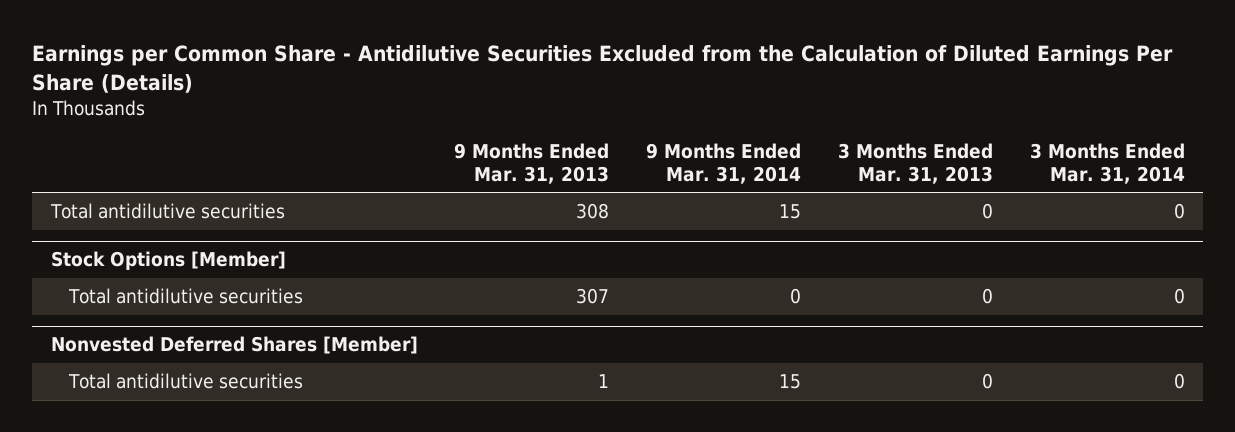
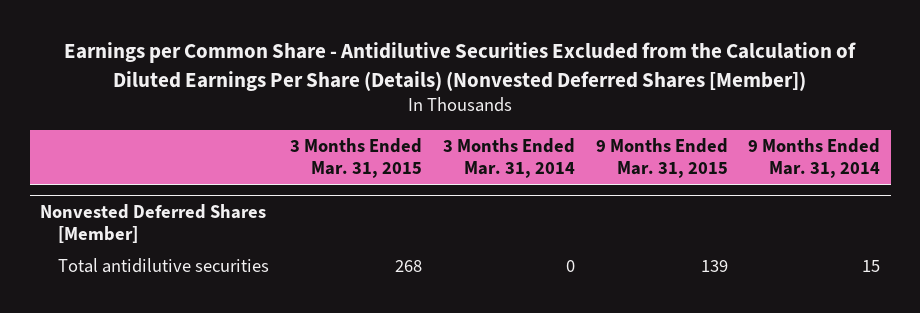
[32,45,1174,93] Earnings per Common Share - Antidilutive Securities Excluded from the Calculation of Diluted Earnings Per Share (Details) -> [64,42,857,91] Earnings per Common Share - Antidilutive Securities Excluded from the Calculation of Diluted Earnings Per Share (Details) (Nonvested Deferred Shares [Member])
[454,143,610,184] 9 Months Ended Mar. 31, 2013 -> none
[837,143,993,184] 3 Months Ended Mar. 31, 2013 -> none
none -> [290,138,423,178] 3 Months Ended Mar. 31, 2015
none -> [595,138,728,178] 9 Months Ended Mar. 31, 2015
[49,203,285,220] Total antidilutive securities -> none
[50,251,286,271] Stock Options [Member] -> none
[68,288,304,305] Total antidilutive securities -> none

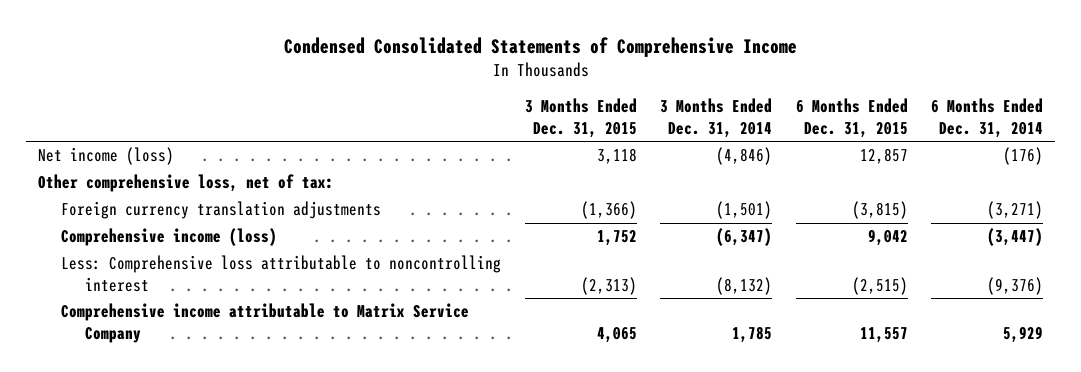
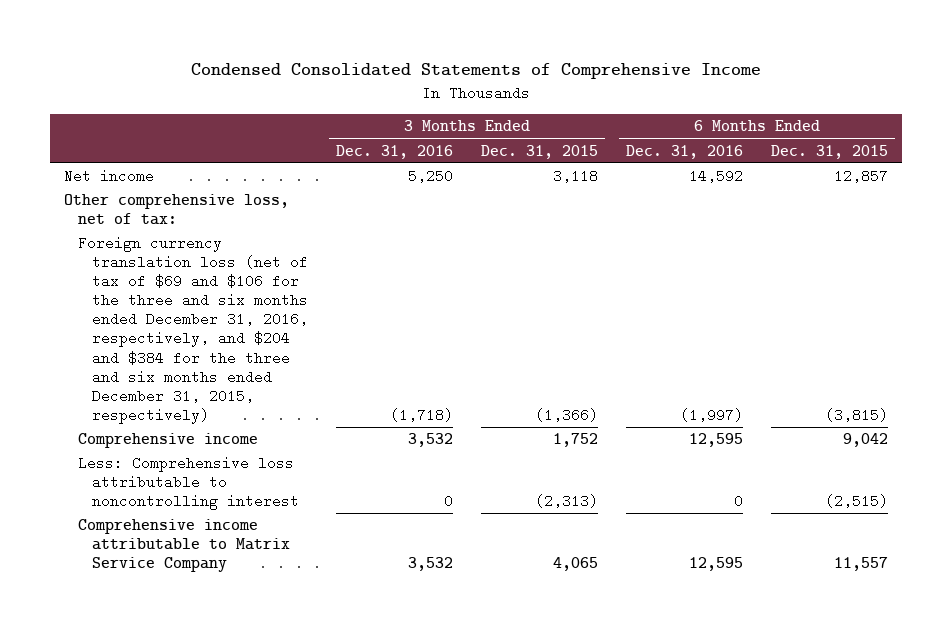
[660,98,773,138] 3 Months Ended Dec. 31, 2014 -> none
[931,98,1044,138] 6 Months Ended Dec. 31, 2014 -> none
none -> [335,144,453,159] Dec. 31, 2016
none -> [626,144,744,159] Dec. 31, 2016
[37,147,174,166] Net income (loss) -> [63,169,154,184] Net income
[61,201,382,220] Foreign currency translation adjustments -> [77,236,308,424] Foreign currency translation loss (net of tax of $69 and $106 for the three and six months ended December 31, 2016, respectively, and $204 and $384 for the three and six months ended December 31, 2015, respectively)
[61,228,278,247] Comprehensive income (loss) -> [77,433,258,449] Comprehensive income

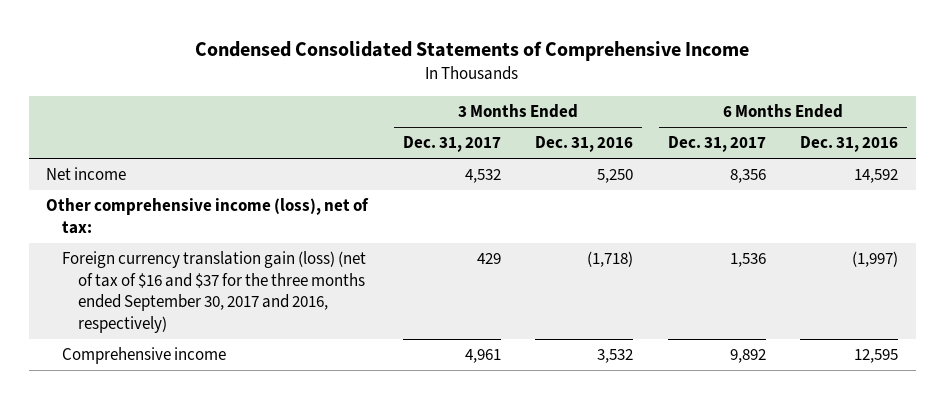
[481,144,599,159] Dec. 31, 2015 -> none
[771,144,889,159] Dec. 31, 2015 -> none
none -> [402,136,501,153] Dec. 31, 2017
none -> [667,136,766,153] Dec. 31, 2017
[63,194,289,226] Other comprehensive loss, net of tax: -> [46,198,370,234] Other comprehensive income (loss), net of tax:
[77,236,308,424] Foreign currency translation loss (net of tax of $69 and $106 for the three and six months ended December 31, 2016, respectively, and $204 and $384 for the three and six months ended December 31, 2015, respectively) -> [62,251,367,333] Foreign currency translation gain (loss) (net of tax of $16 and $37 for the three months ended September 30, 2017 and 2016, respectively)
[77,456,299,511] Less: Comprehensive loss attributable to noncontrolling interest -> none
[77,519,290,573] Comprehensive income attributable to Matrix Service Company -> none

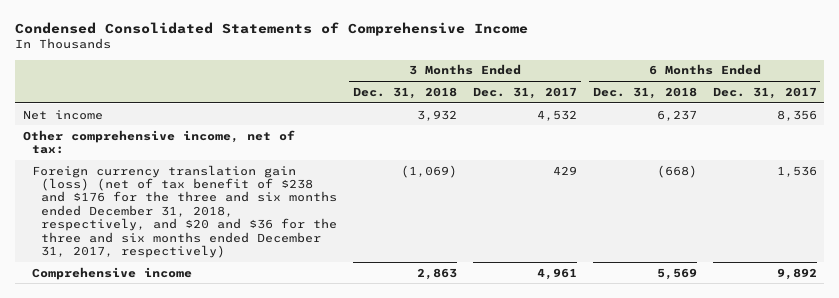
[535,136,634,153] Dec. 31, 2016 -> none
[800,136,899,153] Dec. 31, 2016 -> none
none -> [352,86,457,99] Dec. 31, 2018
none -> [592,86,697,99] Dec. 31, 2018
[46,198,370,234] Other comprehensive income (loss), net of tax: -> [22,129,295,155] Other comprehensive income, net of tax:
[62,251,367,333] Foreign currency translation gain (loss) (net of tax of $16 and $37 for the three months ended September 30, 2017 and 2016, respectively) -> [31,164,337,258] Foreign currency translation gain (loss) (net of tax benefit of $238 and $176 for the three and six months ended December 31, 2018, respectively, and $20 and $36 for the three and six months ended December 31, 2017, respectively)

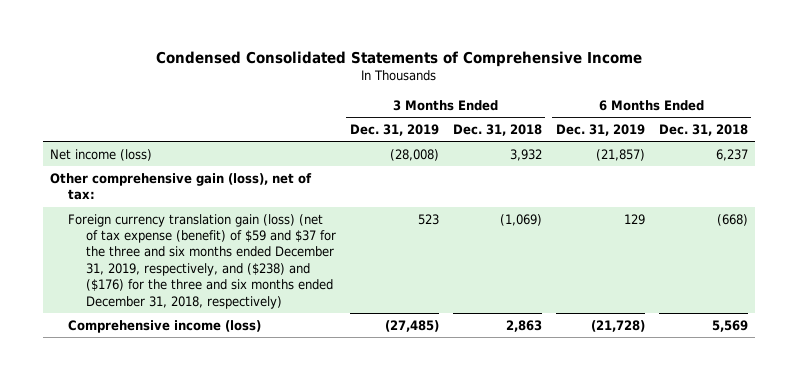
[472,86,577,99] Dec. 31, 2017 -> none
[712,86,817,99] Dec. 31, 2017 -> none
none -> [349,123,439,136] Dec. 31, 2019
none -> [555,123,645,136] Dec. 31, 2019
[22,109,103,120] Net income -> [50,148,153,161] Net income (loss)
[22,129,295,155] Other comprehensive income, net of tax: -> [50,172,313,201] Other comprehensive gain (loss), net of tax:
[31,164,337,258] Foreign currency translation gain (loss) (net of tax benefit of $238 and $176 for the three and six months ended December 31, 2018, respectively, and $20 and $36 for the three and six months ended December 31, 2017, respectively) -> [68,213,336,309] Foreign currency translation gain (loss) (net of tax expense (benefit) of $59 and $37 for the three and six months ended December 31, 2019, respectively, and ($238) and ($176) for the three and six months ended December 31, 2018, respectively)
[31,266,192,280] Comprehensive income -> [68,319,262,333] Comprehensive income (loss)

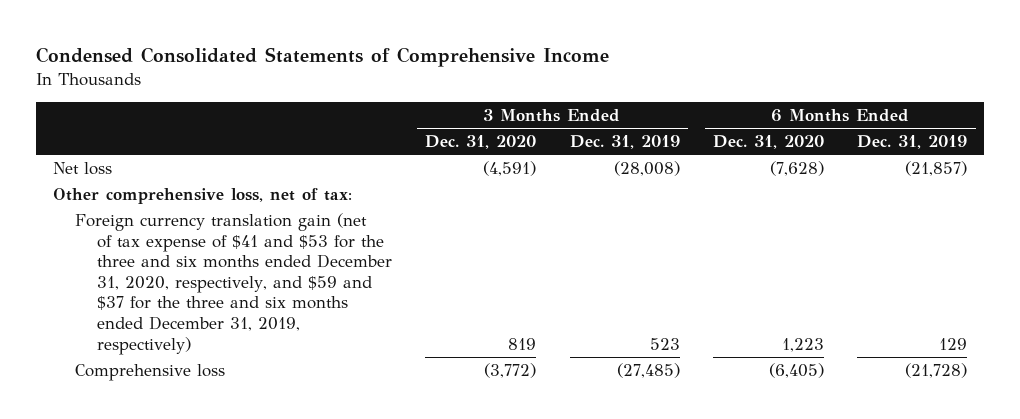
[452,123,542,136] Dec. 31, 2018 -> none
[658,123,748,136] Dec. 31, 2018 -> none
none -> [425,134,537,149] Dec. 31, 2020
none -> [712,134,824,149] Dec. 31, 2020
[50,148,153,161] Net income (loss) -> [53,161,113,175] Net loss
[50,172,313,201] Other comprehensive gain (loss), net of tax: -> [53,187,353,204] Other comprehensive loss, net of tax:
[68,213,336,309] Foreign currency translation gain (loss) (net of tax expense (benefit) of $59 and $37 for the three and six months ended December 31, 2019, respectively, and ($238) and ($176) for the three and six months ended December 31, 2018, respectively) -> [74,212,392,355] Foreign currency translation gain (net of tax expense of $41 and $53 for the three and six months ended December 31, 2020, respectively, and $59 and $37 for the three and six months ended December 31, 2019, respectively)
[68,319,262,333] Comprehensive income (loss) -> [74,363,225,381] Comprehensive loss

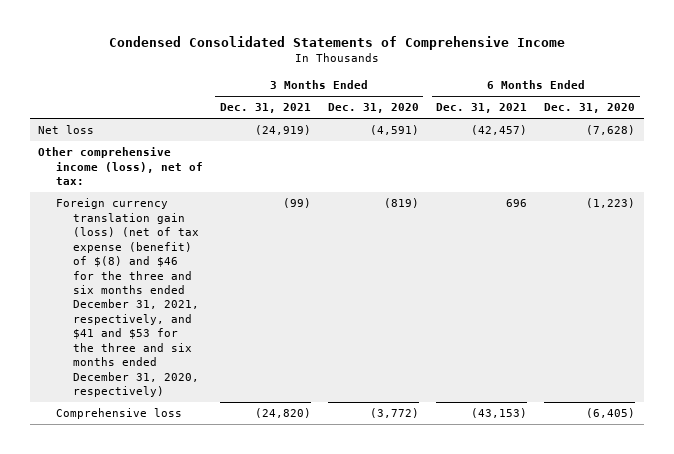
[569,134,680,149] Dec. 31, 2019 -> none
[857,134,968,149] Dec. 31, 2019 -> none
none -> [219,103,311,114] Dec. 31, 2021
none -> [436,103,528,114] Dec. 31, 2021
[53,187,353,204] Other comprehensive loss, net of tax: -> [38,147,203,186] Other comprehensive income (loss), net of tax:
[74,212,392,355] Foreign currency translation gain (net of tax expense of $41 and $53 for the three and six months ended December 31, 2020, respectively, and $59 and $37 for the three and six months ended December 31, 2019, respectively) -> [55,198,199,398] Foreign currency translation gain (loss) (net of tax expense (benefit) of $(8) and $46 for the three and six months ended December 31, 2021, respectively, and $41 and $53 for the three and six months ended December 31, 2020, respectively)
[508,337,537,350] 819 -> [383,198,419,209] (819)
[781,337,824,352] 1,223 -> [586,198,636,209] (1,223)

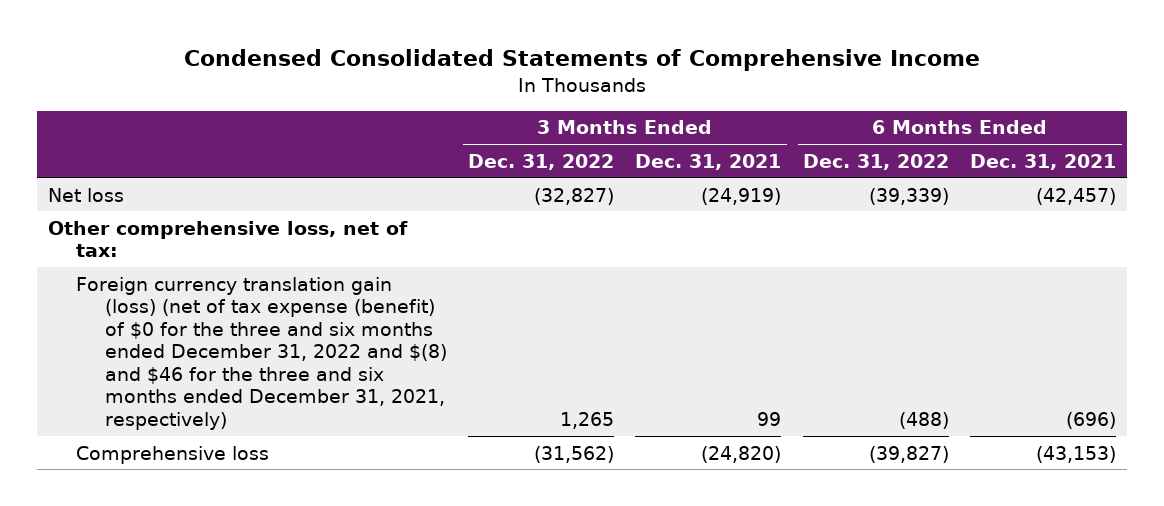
[327,103,419,114] Dec. 31, 2020 -> none
[544,103,636,114] Dec. 31, 2020 -> none
none -> [468,153,615,170] Dec. 31, 2022
none -> [802,153,949,170] Dec. 31, 2022
[38,147,203,186] Other comprehensive income (loss), net of tax: -> [47,220,408,258] Other comprehensive loss, net of tax:
[55,198,199,398] Foreign currency translation gain (loss) (net of tax expense (benefit) of $(8) and $46 for the three and six months ended December 31, 2021, respectively, and $41 and $53 for the three and six months ended December 31, 2020, respectively) -> [76,276,447,430] Foreign currency translation gain (loss) (net of tax expense (benefit) of $0 for the three and six months ended December 31, 2022 and $(8) and $46 for the three and six months ended December 31, 2021, respectively)
[282,198,311,209] (99) -> [757,411,782,426] 99
[506,199,528,208] 696 -> [1066,411,1117,429] (696)

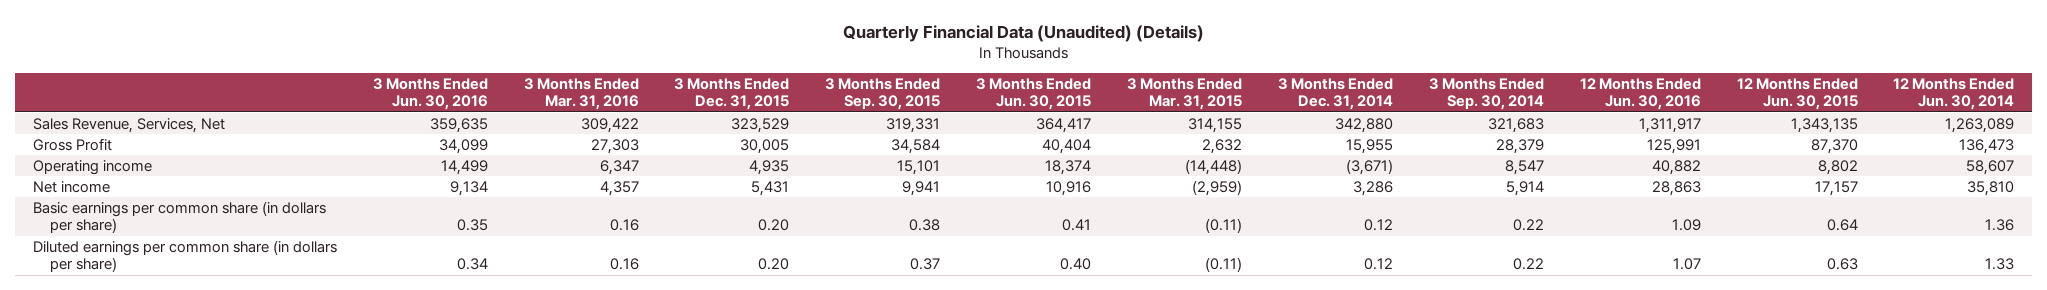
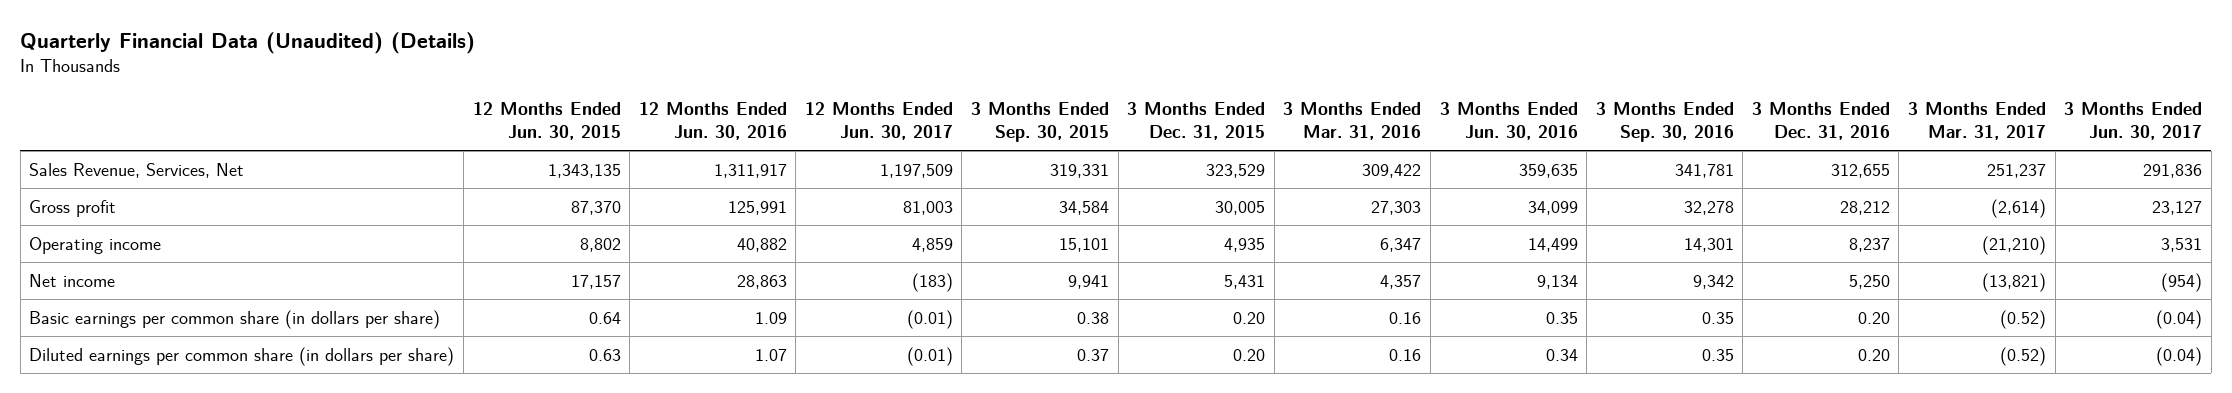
[976,77,1092,111] 3 Months Ended Jun. 30, 2015 -> none
[1127,77,1243,111] 3 Months Ended Mar. 31, 2015 -> none
[1277,77,1393,111] 3 Months Ended Dec. 31, 2014 -> none
[1428,77,1544,111] 3 Months Ended Sep. 30, 2014 -> none
[1893,77,2015,111] 12 Months Ended Jun. 30, 2014 -> none
none -> [804,101,953,140] 12 Months Ended Jun. 30, 2017
none -> [1595,101,1734,142] 3 Months Ended Sep. 30, 2016
none -> [1751,101,1890,140] 3 Months Ended Dec. 31, 2016
none -> [1908,101,2047,140] 3 Months Ended Mar. 31, 2017
none -> [2064,101,2203,140] 3 Months Ended Jun. 30, 2017
[32,137,112,151] Gross Profit -> [29,199,117,217] Gross profit

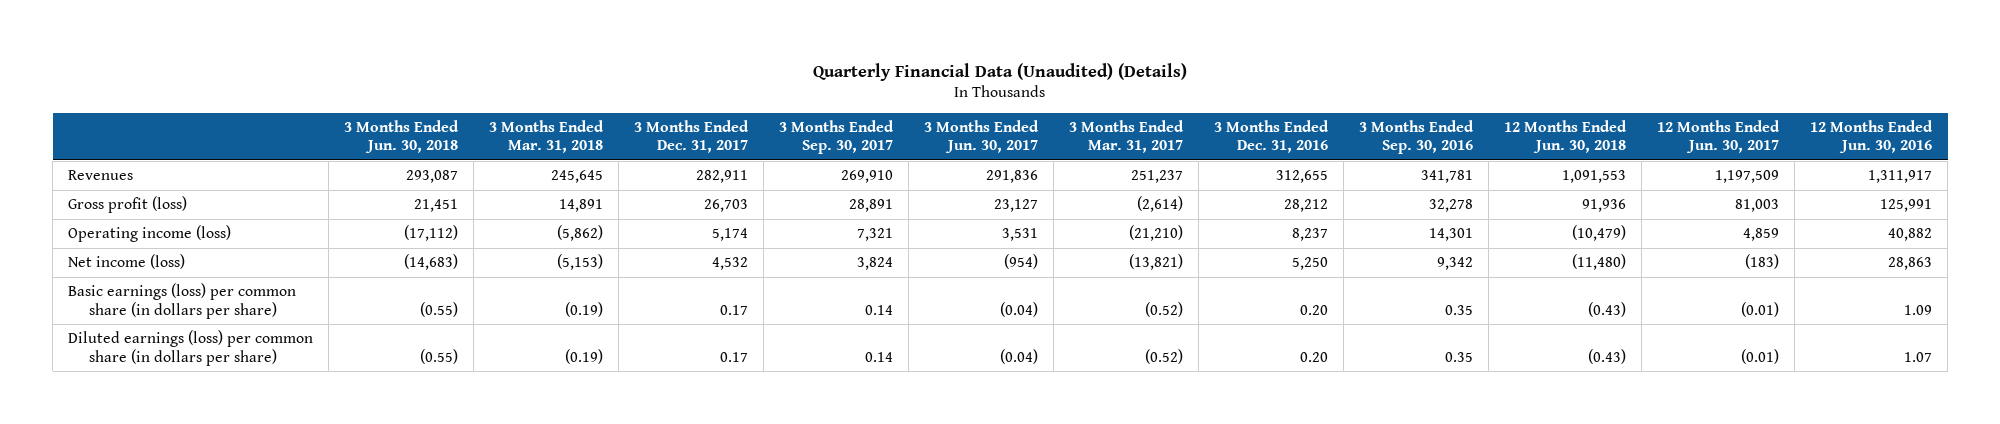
[472,101,621,140] 12 Months Ended Jun. 30, 2015 -> none
[971,101,1110,142] 3 Months Ended Sep. 30, 2015 -> none
[1127,101,1266,140] 3 Months Ended Dec. 31, 2015 -> none
[1283,101,1422,140] 3 Months Ended Mar. 31, 2016 -> none
[1439,101,1578,140] 3 Months Ended Jun. 30, 2016 -> none
none -> [344,119,460,154] 3 Months Ended Jun. 30, 2018
none -> [489,119,605,154] 3 Months Ended Mar. 31, 2018
none -> [634,119,750,154] 3 Months Ended Dec. 31, 2017
none -> [779,119,895,155] 3 Months Ended Sep. 30, 2017
none -> [1504,119,1628,154] 12 Months Ended Jun. 30, 2018
[29,162,245,178] Sales Revenue, Services, Net -> [68,170,134,181] Revenues
[29,199,117,217] Gross profit -> [68,196,188,214] Gross profit (loss)
[29,236,162,254] Operating income -> [68,225,232,243] Operating income (loss)
[29,273,116,287] Net income -> [68,254,186,270] Net income (loss)
[29,309,441,329] Basic earnings per common share (in dollars per share) -> [68,283,297,319] Basic earnings (loss) per common share (in dollars per share)
[29,346,455,366] Diluted earnings per common share (in dollars per share) -> [68,330,314,366] Diluted earnings (loss) per common share (in dollars per share)

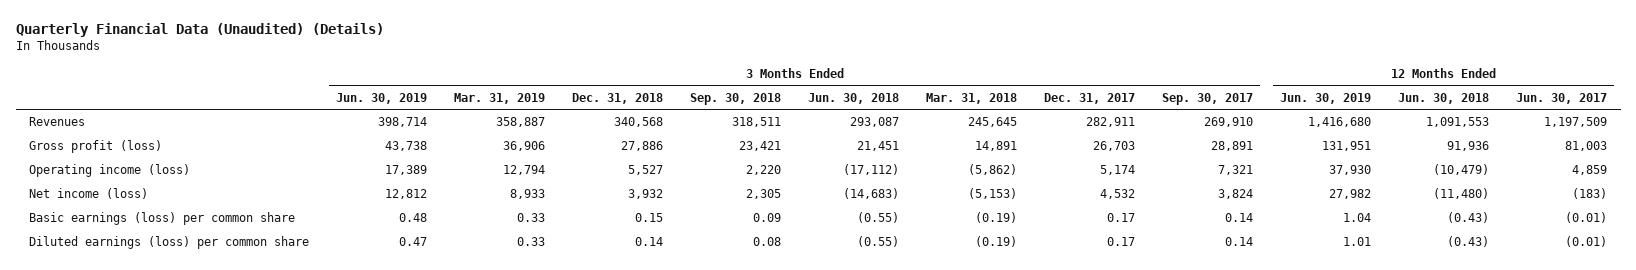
[924,119,1040,154] 3 Months Ended Jun. 30, 2017 -> none
[1069,119,1185,154] 3 Months Ended Mar. 31, 2017 -> none
[1214,119,1330,154] 3 Months Ended Dec. 31, 2016 -> none
[1359,119,1475,155] 3 Months Ended Sep. 30, 2016 -> none
[1810,119,1934,154] 12 Months Ended Jun. 30, 2016 -> none
none -> [336,93,428,105] Jun. 30, 2019
none -> [454,93,546,105] Mar. 31, 2019
none -> [572,93,664,105] Dec. 31, 2018
none -> [690,93,782,106] Sep. 30, 2018
none -> [1280,93,1372,105] Jun. 30, 2019
[68,283,297,319] Basic earnings (loss) per common share (in dollars per share) -> [29,212,296,226] Basic earnings (loss) per common share
[68,330,314,366] Diluted earnings (loss) per common share (in dollars per share) -> [29,236,310,250] Diluted earnings (loss) per common share

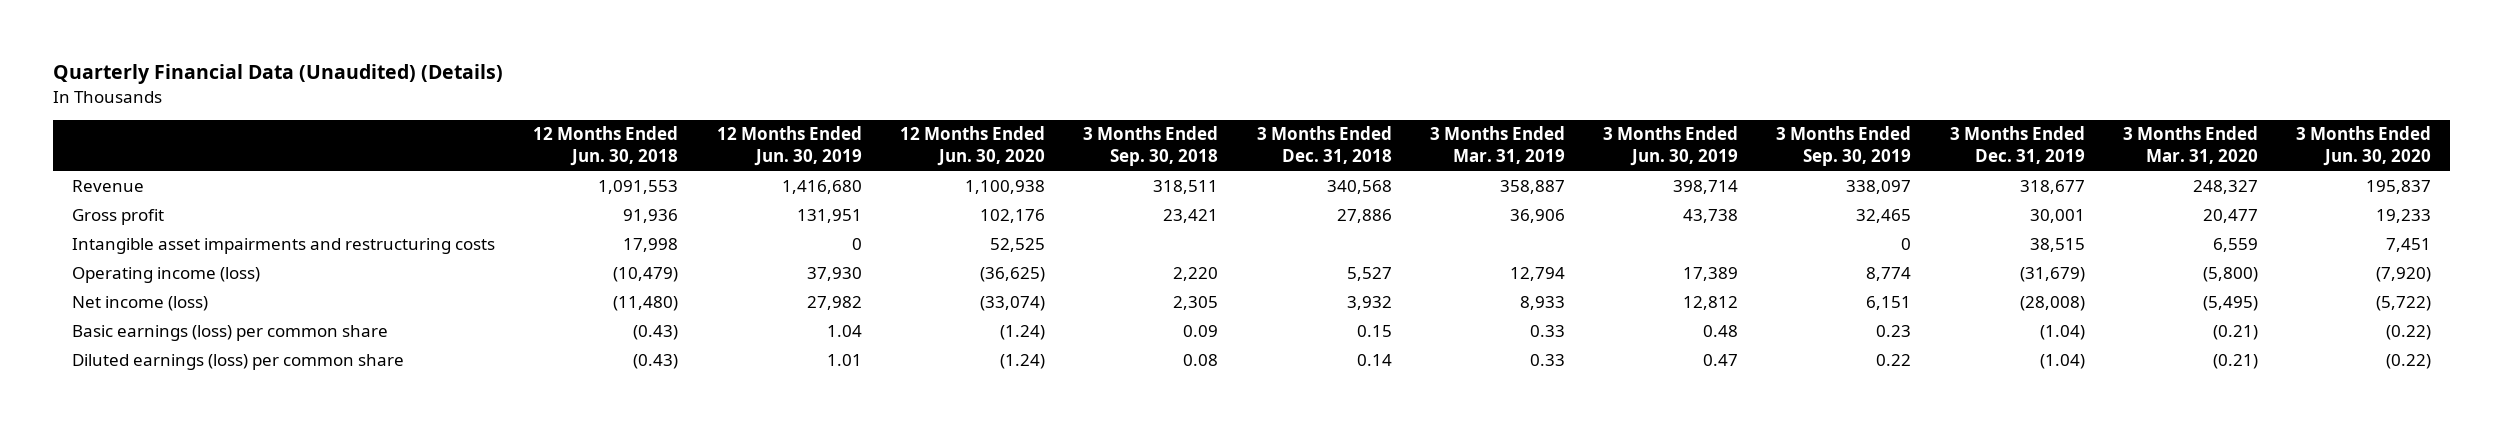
[808,93,900,105] Jun. 30, 2018 -> none
[926,93,1018,105] Mar. 31, 2018 -> none
[1044,93,1136,105] Dec. 31, 2017 -> none
[1162,93,1254,106] Sep. 30, 2017 -> none
[1516,93,1608,105] Jun. 30, 2017 -> none
none -> [899,126,1045,167] 12 Months Ended Jun. 30, 2020
none -> [1776,126,1912,167] 3 Months Ended Sep. 30, 2019
none -> [1949,126,2085,165] 3 Months Ended Dec. 31, 2019
none -> [2122,126,2258,165] 3 Months Ended Mar. 31, 2020
none -> [2296,126,2432,167] 3 Months Ended Jun. 30, 2020
[29,117,86,127] Revenues -> [72,179,145,192] Revenue
[29,140,163,154] Gross profit (loss) -> [72,208,165,225] Gross profit
none -> [72,237,496,254] Intangible asset impairments and restructuring costs

